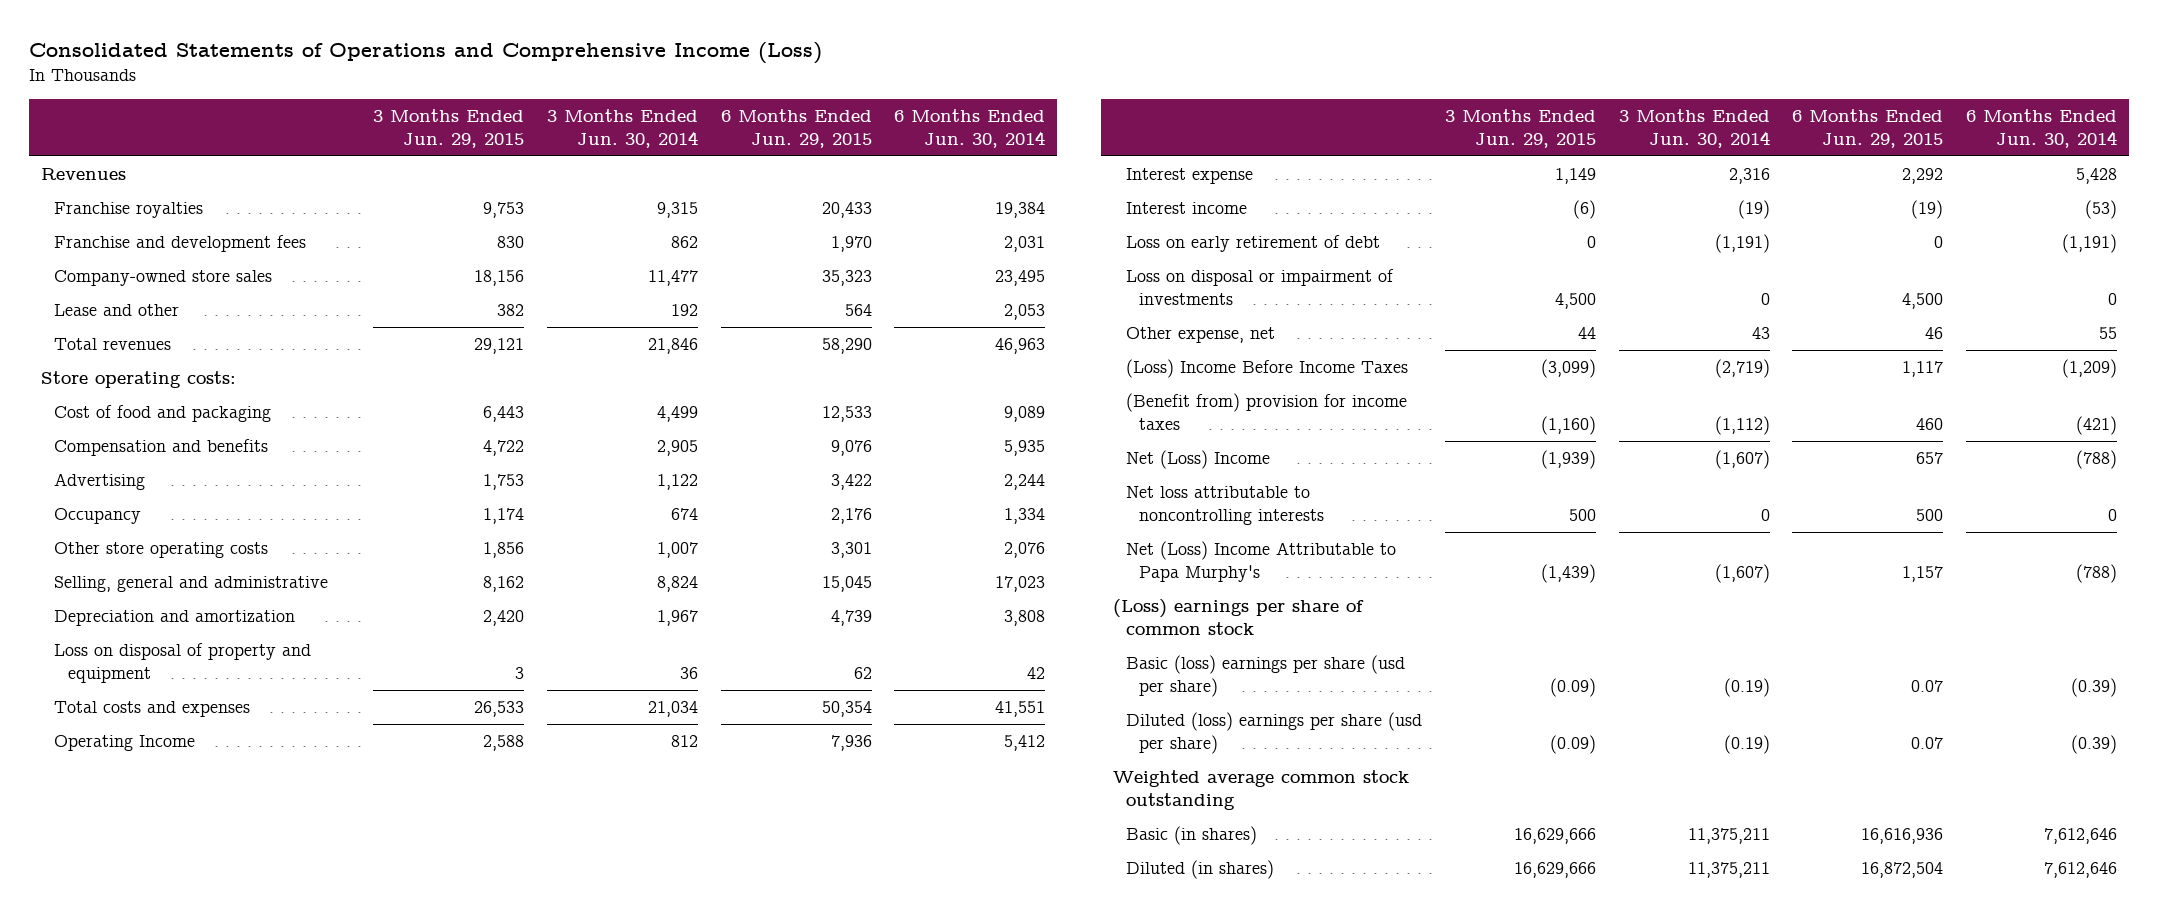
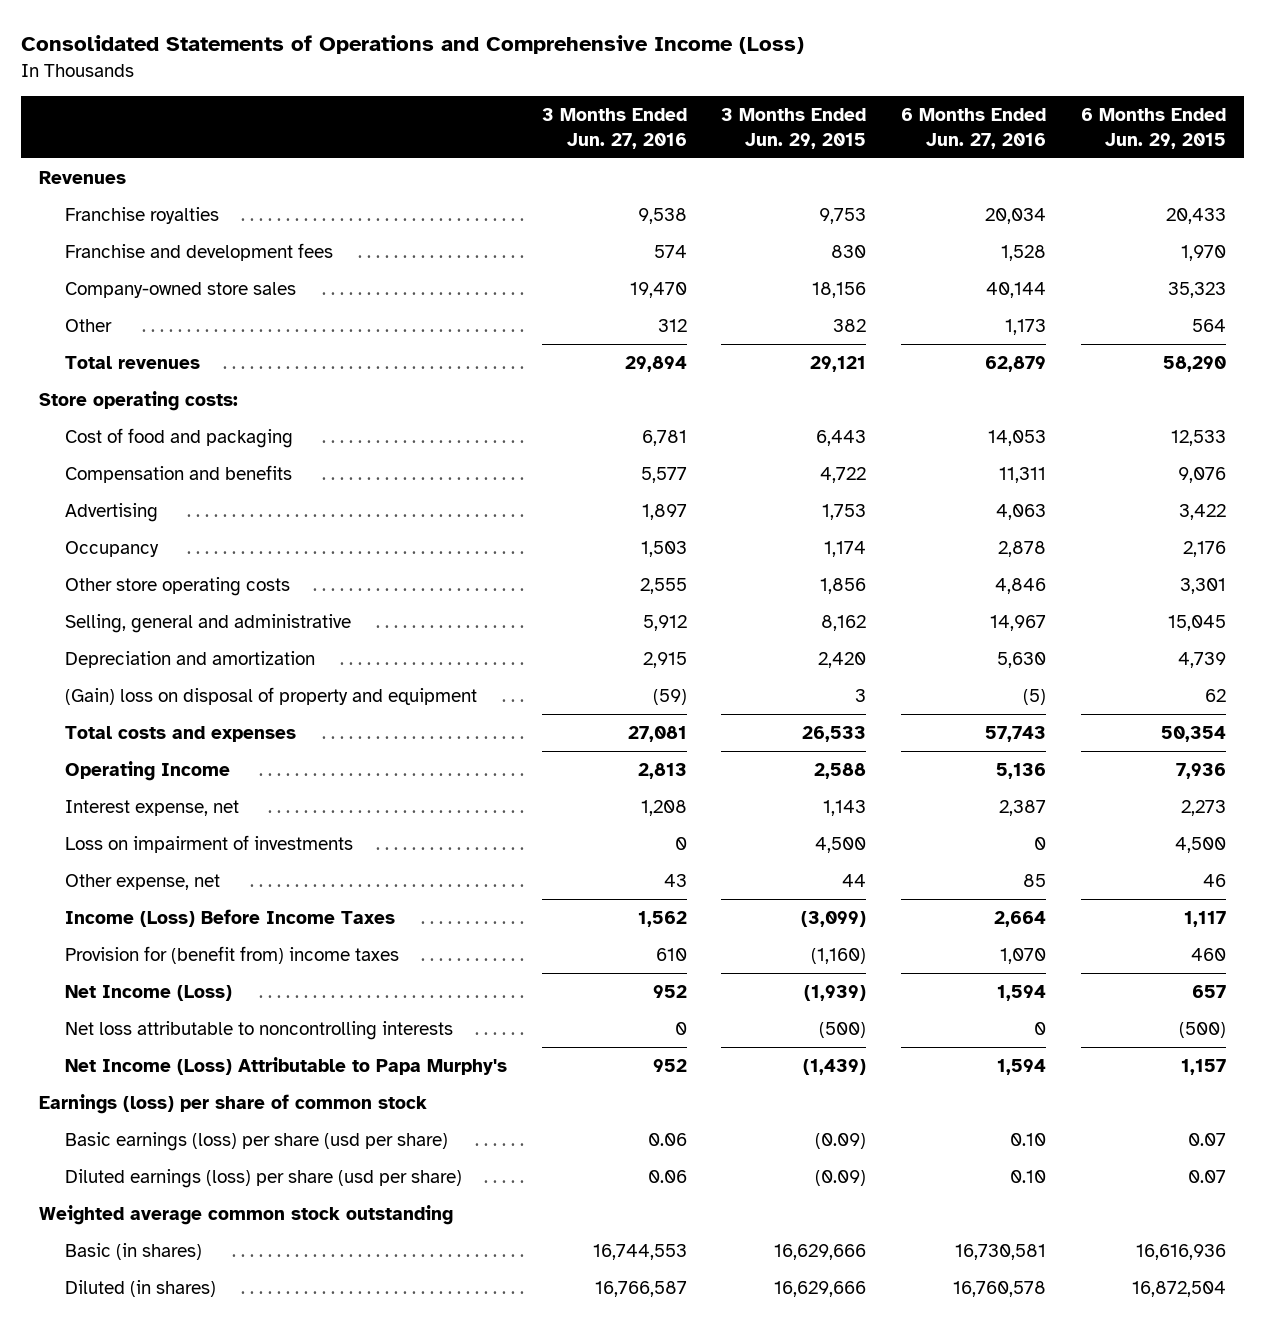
[546,108,698,148] 3 Months Ended Jun. 30, 2014 -> none
[894,108,1046,148] 6 Months Ended Jun. 30, 2014 -> none
none -> [541,107,687,149] 3 Months Ended Jun. 27, 2016
none -> [901,107,1047,149] 6 Months Ended Jun. 27, 2016
[54,304,180,317] Lease and other -> [64,319,112,333] Other
[54,643,312,684] Loss on disposal of property and equipment -> [64,687,477,706] (Gain) loss on disposal of property and equipment
[1125,202,1247,215] Interest income -> none
[1125,235,1380,253] Loss on early retirement of debt -> none
[1125,168,1253,185] Interest expense -> [64,800,239,817] Interest expense, net
[1554,168,1596,185] 1,149 -> [823,800,867,817] 1,143
[1902,168,1944,185] 2,292 -> [1181,800,1227,817] 2,273
[1125,269,1394,306] Loss on disposal or impairment of investments -> [64,835,353,854] Loss on impairment of investments
[1125,359,1408,379] (Loss) Income Before Income Taxes -> [64,909,395,928] Income (Loss) Before Income Taxes
[1125,393,1407,431] (Benefit from) provision for income taxes -> [64,946,399,965] Provision for (benefit from) income taxes
[1125,450,1270,470] Net (Loss) Income -> [64,985,232,1002] Net Income (Loss)
[1568,509,1596,522] 500 -> [819,1022,867,1039] (500)
[1916,509,1944,522] 500 -> [1179,1022,1227,1039] (500)
[1125,541,1396,583] Net (Loss) Income Attributable to Papa Murphy's -> [64,1057,507,1076] Net Income (Loss) Attributable to Papa Murphy's
[1112,599,1364,636] (Loss) earnings per share of common stock -> [38,1094,427,1115] Earnings (loss) per share of common stock
[1125,655,1405,698] Basic (loss) earnings per share (usd per share) -> [64,1132,448,1152] Basic earnings (loss) per share (usd per share)
[1125,712,1422,755] Diluted (loss) earnings per share (usd per share) -> [64,1169,462,1189] Diluted earnings (loss) per share (usd per share)

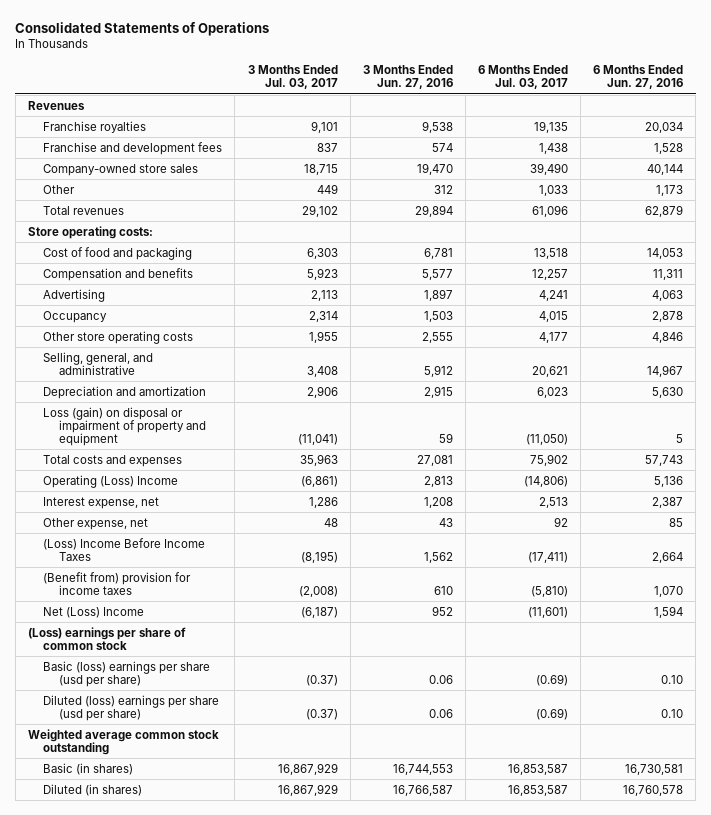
[21,34,805,54] Consolidated Statements of Operations and Comprehensive Income (Loss) -> [15,21,270,36] Consolidated Statements of Operations
[721,107,867,149] 3 Months Ended Jun. 29, 2015 -> none
[1081,107,1227,149] 6 Months Ended Jun. 29, 2015 -> none
none -> [247,65,338,90] 3 Months Ended Jul. 03, 2017
none -> [478,65,569,90] 6 Months Ended Jul. 03, 2017
[64,614,351,634] Selling, general and administrative -> [43,351,154,375] Selling, general, and administrative
[64,687,477,706] (Gain) loss on disposal of property and equipment -> [43,406,206,446] Loss (gain) on disposal or impairment of property and equipment
[652,689,687,706] (59) -> [438,432,453,443] 59
[1023,689,1047,706] (5) -> [676,433,684,443] 5
[64,761,230,782] Operating Income -> [43,474,179,488] Operating (Loss) Income
[64,835,353,854] Loss on impairment of investments -> none
[64,985,232,1002] Net Income (Loss) -> none
[64,1021,453,1041] Net loss attributable to noncontrolling interests -> none
[64,909,395,928] Income (Loss) Before Income Taxes -> [43,537,206,561] (Loss) Income Before Income Taxes
[64,946,399,965] Provision for (benefit from) income taxes -> [43,571,192,595] (Benefit from) provision for income taxes
[64,1057,507,1076] Net Income (Loss) Attributable to Papa Murphy's -> [43,606,145,618] Net (Loss) Income
[38,1094,427,1115] Earnings (loss) per share of common stock -> [27,626,186,650] (Loss) earnings per share of common stock
[64,1132,448,1152] Basic earnings (loss) per share (usd per share) -> [43,660,211,687] Basic (loss) earnings per share (usd per share)
[64,1169,462,1189] Diluted earnings (loss) per share (usd per share) -> [43,694,220,721] Diluted (loss) earnings per share (usd per share)

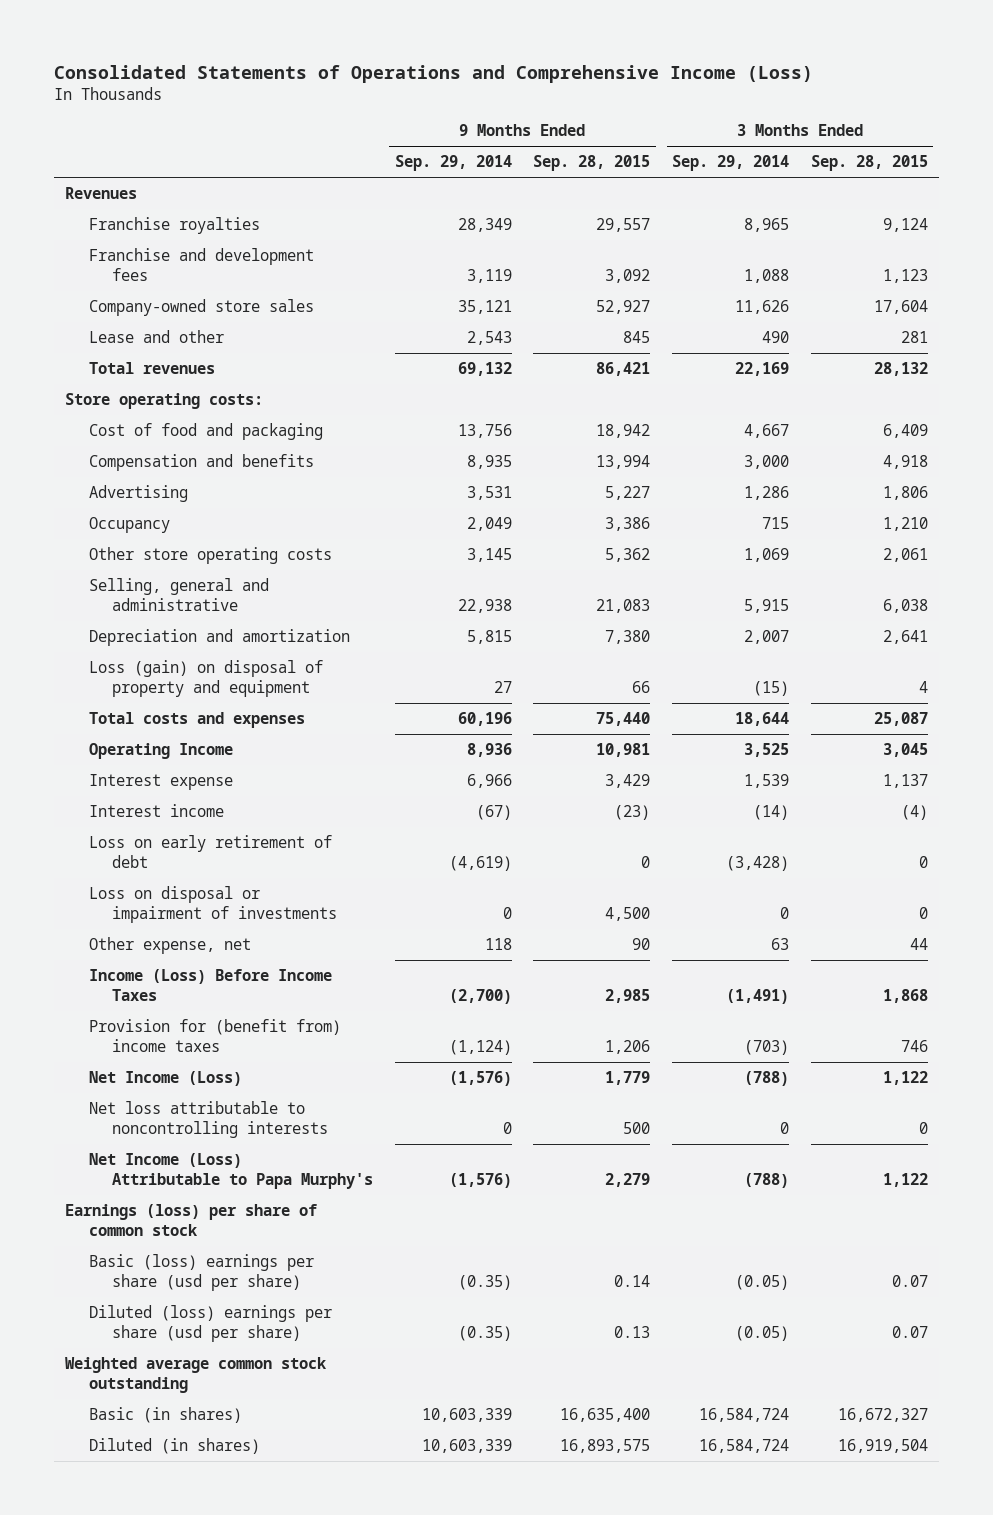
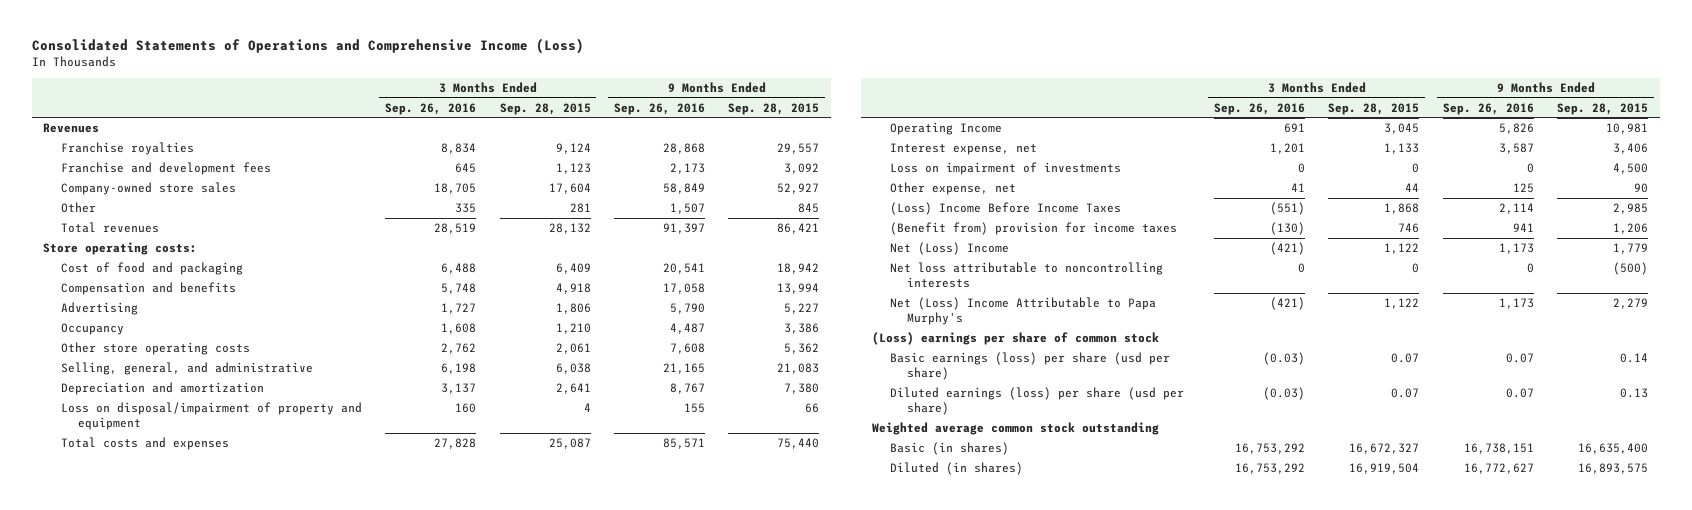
[394,155,512,172] Sep. 29, 2014 -> none
[672,155,790,172] Sep. 29, 2014 -> none
none -> [385,102,477,115] Sep. 26, 2016
none -> [614,102,706,115] Sep. 26, 2016
[88,330,224,344] Lease and other -> [60,201,96,213] Other
[88,578,269,611] Selling, general and administrative -> [60,361,313,375] Selling, general, and administrative
[88,660,323,697] Loss (gain) on disposal of property and equipment -> [60,401,362,430] Loss on disposal/impairment of property and equipment
[88,804,224,818] Interest income -> none
[88,835,332,868] Loss on early retirement of debt -> none
[88,774,233,791] Interest expense -> [889,142,1037,155] Interest expense, net
[605,774,651,789] 3,429 -> [1613,142,1649,154] 3,406
[882,774,928,789] 1,137 -> [1384,142,1420,154] 1,133
[88,886,337,923] Loss on disposal or impairment of investments -> [889,161,1121,175] Loss on impairment of investments
[88,969,332,1001] Income (Loss) Before Income Taxes -> [889,201,1121,215] (Loss) Income Before Income Taxes
[88,1019,341,1052] Provision for (benefit from) income taxes -> [889,221,1177,235] (Benefit from) provision for income taxes
[88,1071,242,1087] Net Income (Loss) -> [889,241,1009,255] Net (Loss) Income
[623,1121,651,1134] 500 -> [1613,261,1649,275] (500)
[88,1153,373,1189] Net Income (Loss) Attributable to Papa Murphy's -> [889,296,1156,325] Net (Loss) Income Attributable to Papa Murphy's
[65,1204,318,1236] Earnings (loss) per share of common stock -> [872,331,1160,345] (Loss) earnings per share of common stock
[88,1254,314,1291] Basic (loss) earnings per share (usd per share) -> [889,351,1170,380] Basic earnings (loss) per share (usd per share)
[88,1305,332,1342] Diluted (loss) earnings per share (usd per share) -> [889,386,1184,415] Diluted earnings (loss) per share (usd per share)

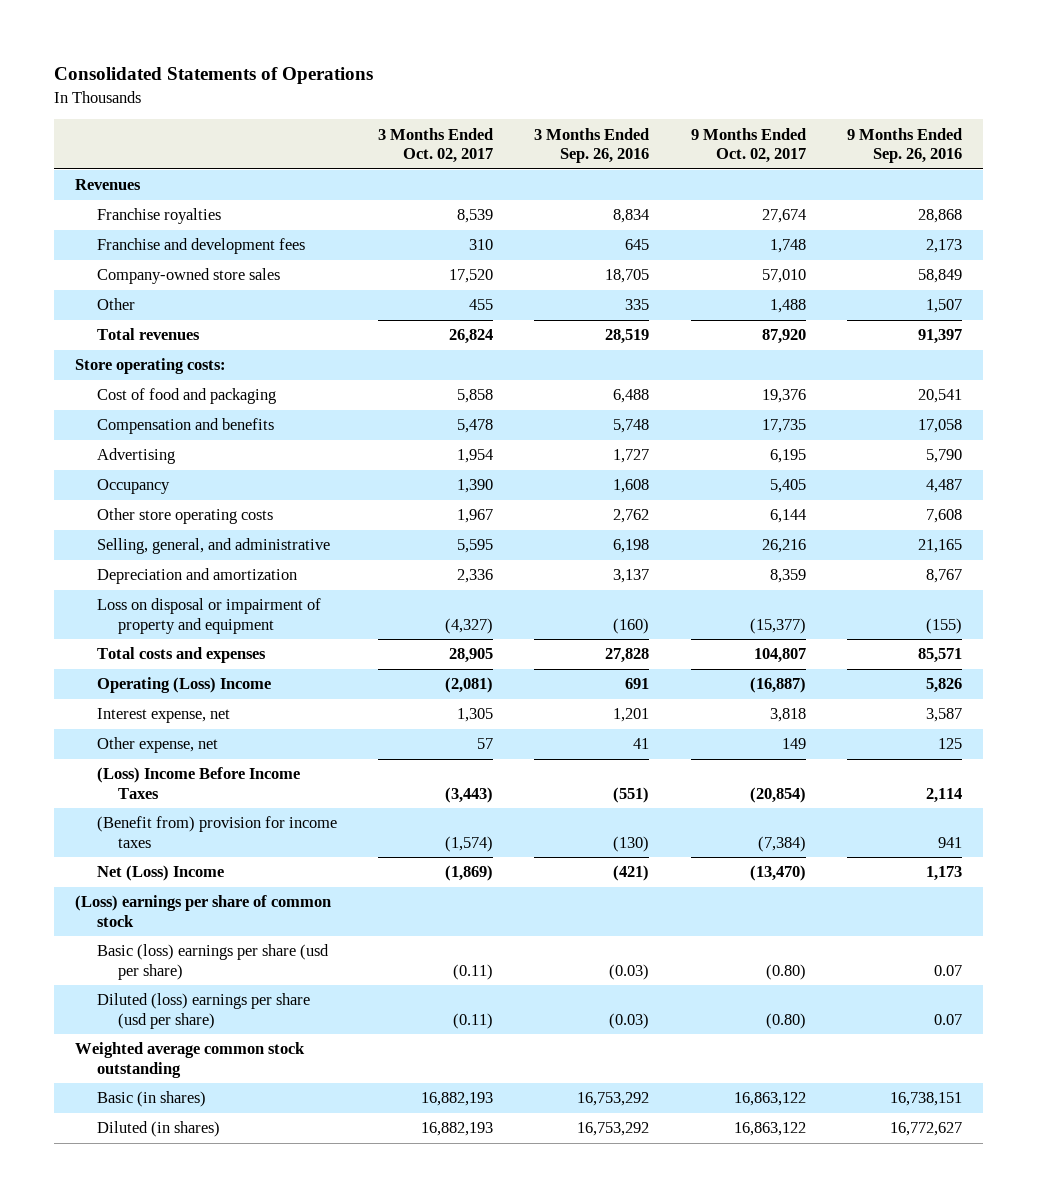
[31,38,584,55] Consolidated Statements of Operations and Comprehensive Income (Loss) -> [54,67,374,85] Consolidated Statements of Operations
[499,102,591,115] Sep. 28, 2015 -> none
[728,102,820,115] Sep. 28, 2015 -> none
none -> [378,127,494,164] 3 Months Ended Oct. 02, 2017
none -> [690,127,806,164] 9 Months Ended Oct. 02, 2017
[60,401,362,430] Loss on disposal/impairment of property and equipment -> [96,598,321,634] Loss on disposal or impairment of property and equipment
[455,402,477,413] 160 -> [613,617,650,634] (160)
[684,402,706,413] 155 -> [926,617,963,634] (155)
[889,121,1002,135] Operating Income -> [96,677,271,694] Operating (Loss) Income
[889,161,1121,175] Loss on impairment of investments -> none
[889,261,1163,288] Net loss attributable to noncontrolling interests -> none
[889,296,1156,325] Net (Loss) Income Attributable to Papa Murphy's -> none
[889,351,1170,380] Basic earnings (loss) per share (usd per share) -> [96,944,329,980] Basic (loss) earnings per share (usd per share)
[889,386,1184,415] Diluted earnings (loss) per share (usd per share) -> [96,993,310,1029] Diluted (loss) earnings per share (usd per share)

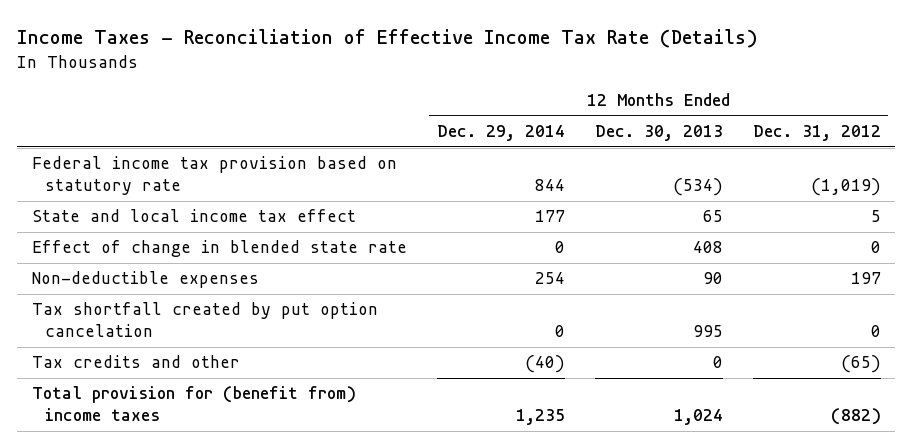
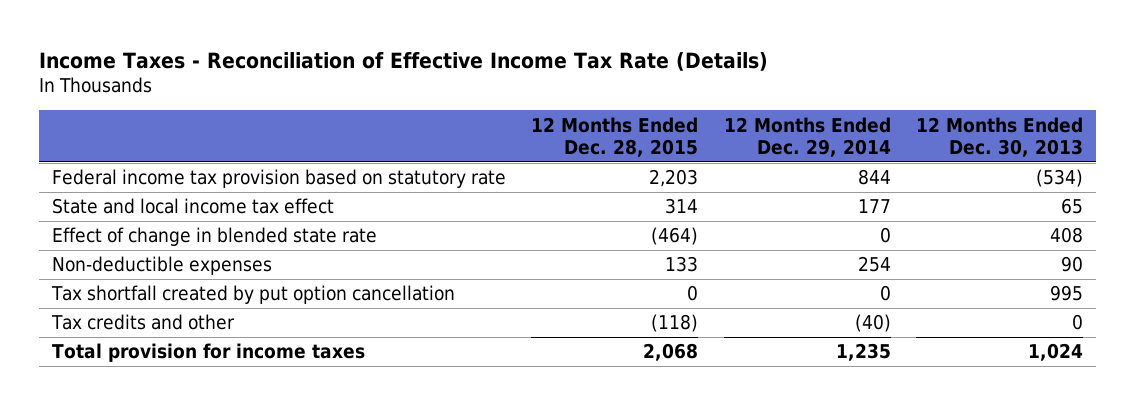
[752,125,881,142] Dec. 31, 2012 -> none
none -> [531,116,699,157] 12 Months Ended Dec. 28, 2015
[31,302,378,338] Tax shortfall created by put option cancelation -> [50,285,455,305] Tax shortfall created by put option cancellation
[31,386,356,422] Total provision for (benefit from) income taxes -> [51,343,365,363] Total provision for income taxes

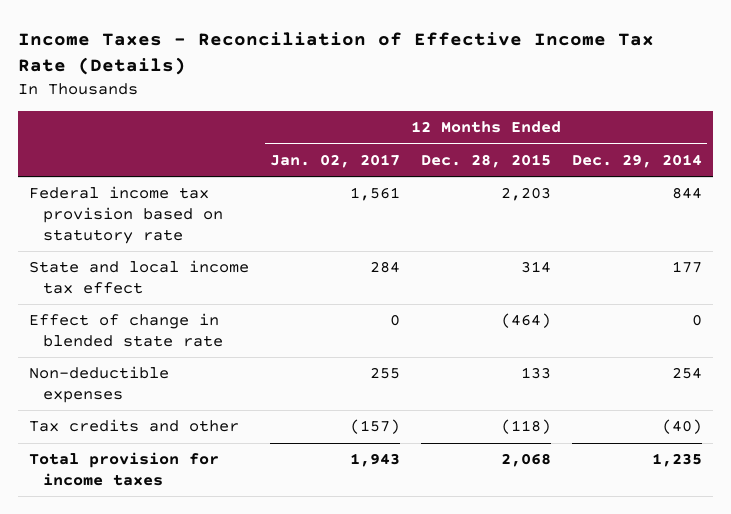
[916,116,1084,157] 12 Months Ended Dec. 30, 2013 -> none
none -> [269,153,400,168] Jan. 02, 2017
[50,285,455,305] Tax shortfall created by put option cancellation -> none

